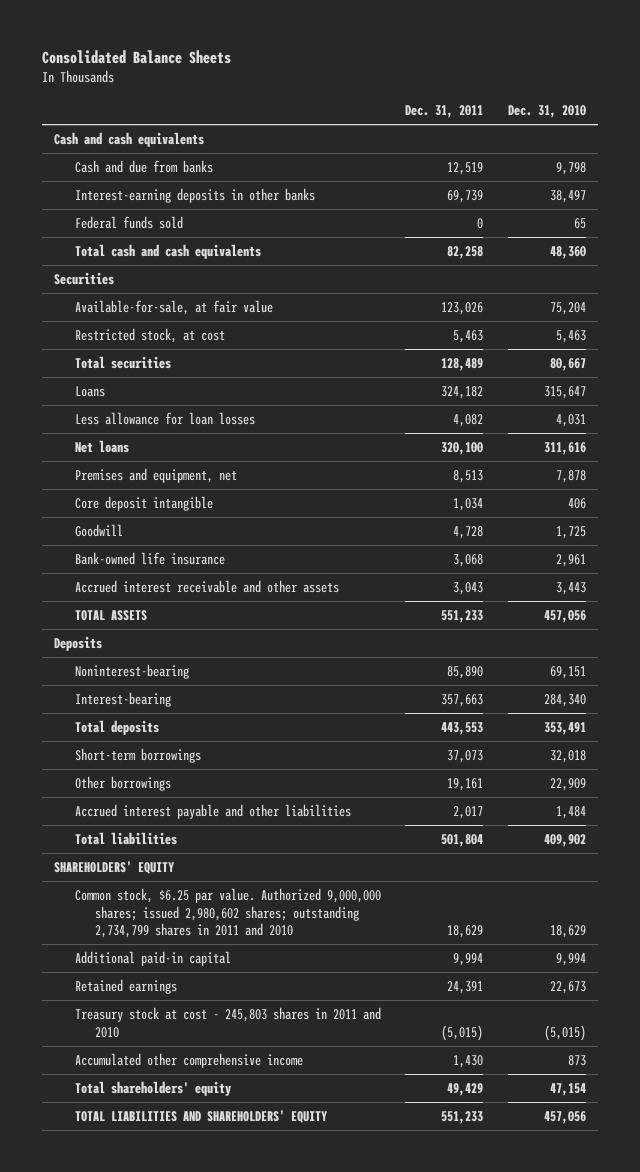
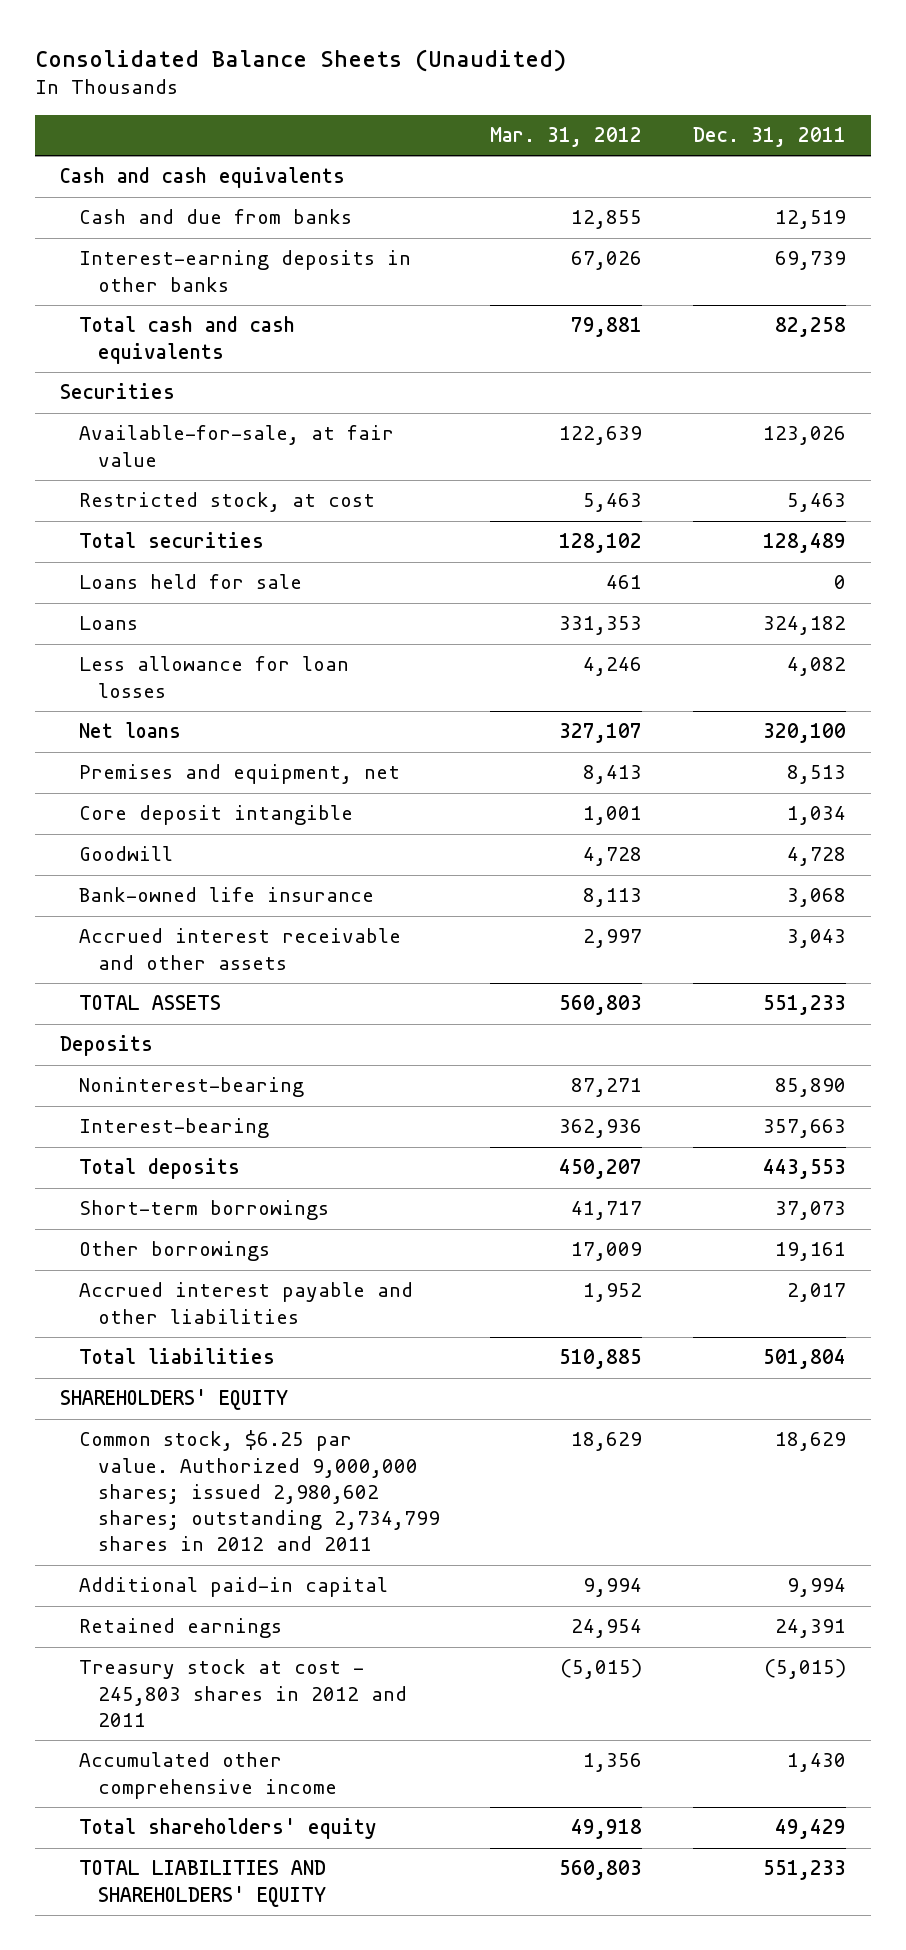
[41,50,231,65] Consolidated Balance Sheets -> [34,48,566,72] Consolidated Balance Sheets (Unaudited)
[507,105,586,119] Dec. 31, 2010 -> none
none -> [490,127,643,148] Mar. 31, 2012
[74,215,183,229] Federal funds sold -> none
none -> [79,574,303,590] Loans held for sale
[74,887,381,939] Common stock, $6.25 par value. Authorized 9,000,000 shares; issued 2,980,602 shares; outstanding 2,734,799 shares in 2011 and 2010 -> [79,1430,441,1552] Common stock, $6.25 par value. Authorized 9,000,000 shares; issued 2,980,602 shares; outstanding 2,734,799 shares in 2012 and 2011
[74,1006,381,1038] Treasury stock at cost - 245,803 shares in 2011 and 2010 -> [79,1659,408,1727] Treasury stock at cost - 245,803 shares in 2012 and 2011

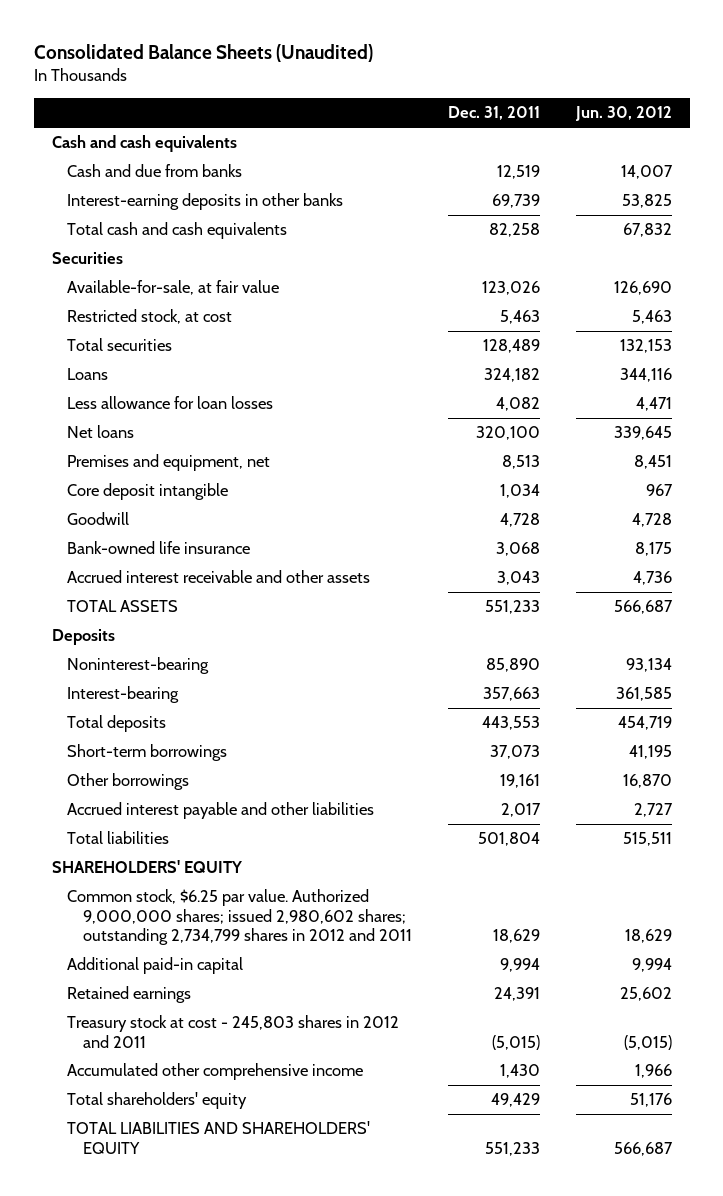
[490,127,643,148] Mar. 31, 2012 -> none
none -> [574,106,672,122] Jun. 30, 2012
[79,574,303,590] Loans held for sale -> none

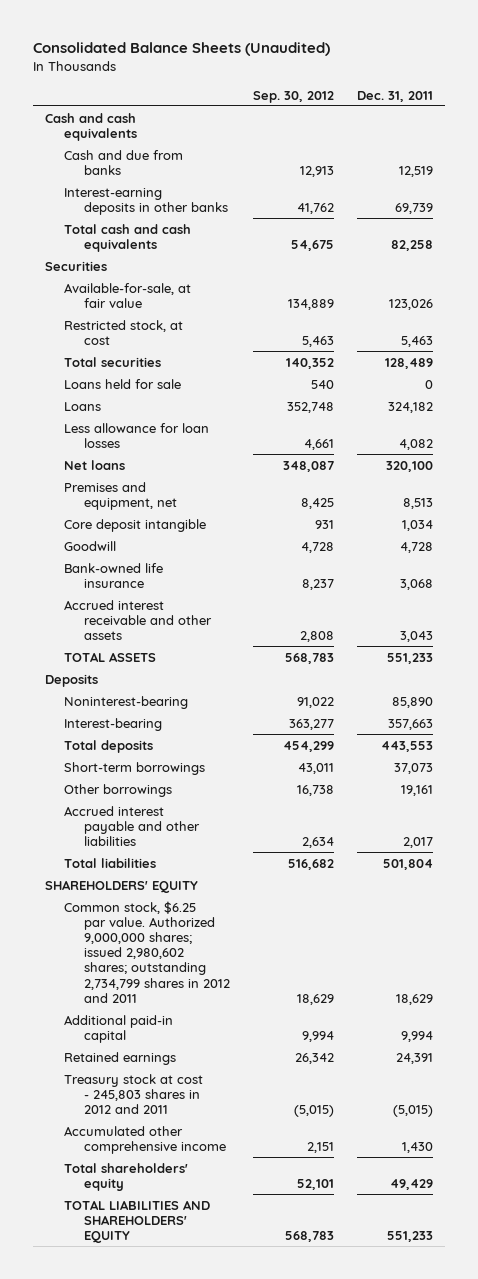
[574,106,672,122] Jun. 30, 2012 -> none
none -> [253,90,335,103] Sep. 30, 2012
none -> [64,378,182,389] Loans held for sale

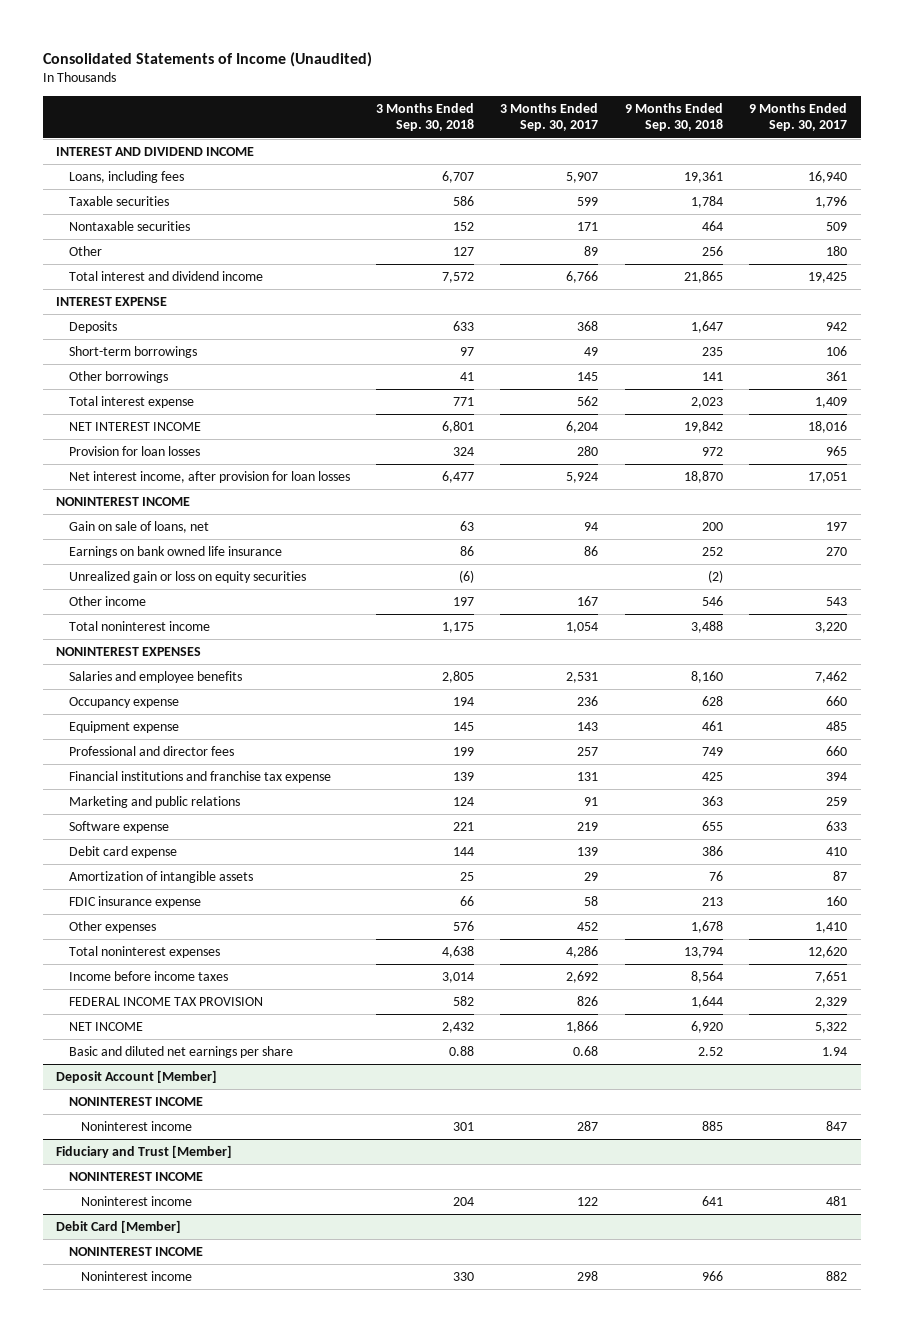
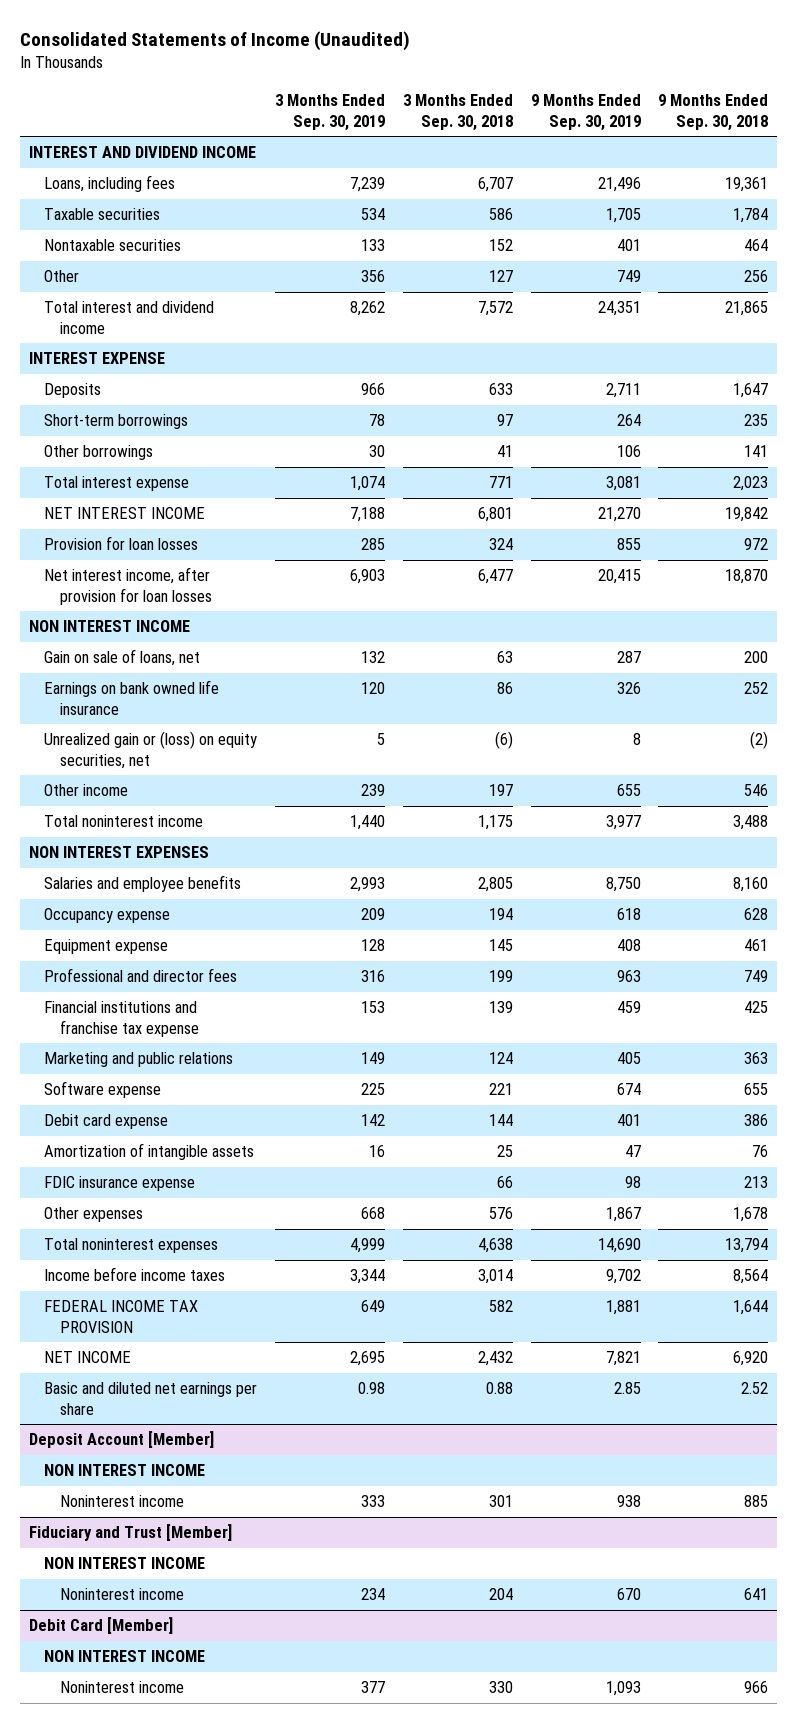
[500,103,599,132] 3 Months Ended Sep. 30, 2017 -> none
[749,103,848,132] 9 Months Ended Sep. 30, 2017 -> none
none -> [275,94,386,131] 3 Months Ended Sep. 30, 2019
none -> [530,94,641,131] 9 Months Ended Sep. 30, 2019
[55,497,190,507] NONINTEREST INCOME -> [28,620,190,633] NON INTEREST INCOME
[68,571,306,584] Unrealized gain or loss on equity securities -> [44,731,258,769] Unrealized gain or (loss) on equity securities, net
[55,647,201,657] NONINTEREST EXPENSES -> [28,846,209,859] NON INTEREST EXPENSES
[68,1097,203,1107] NONINTEREST INCOME -> [44,1464,206,1477] NON INTEREST INCOME
[68,1172,203,1182] NONINTEREST INCOME -> [44,1557,206,1570] NON INTEREST INCOME
[68,1247,203,1257] NONINTEREST INCOME -> [44,1650,206,1663] NON INTEREST INCOME

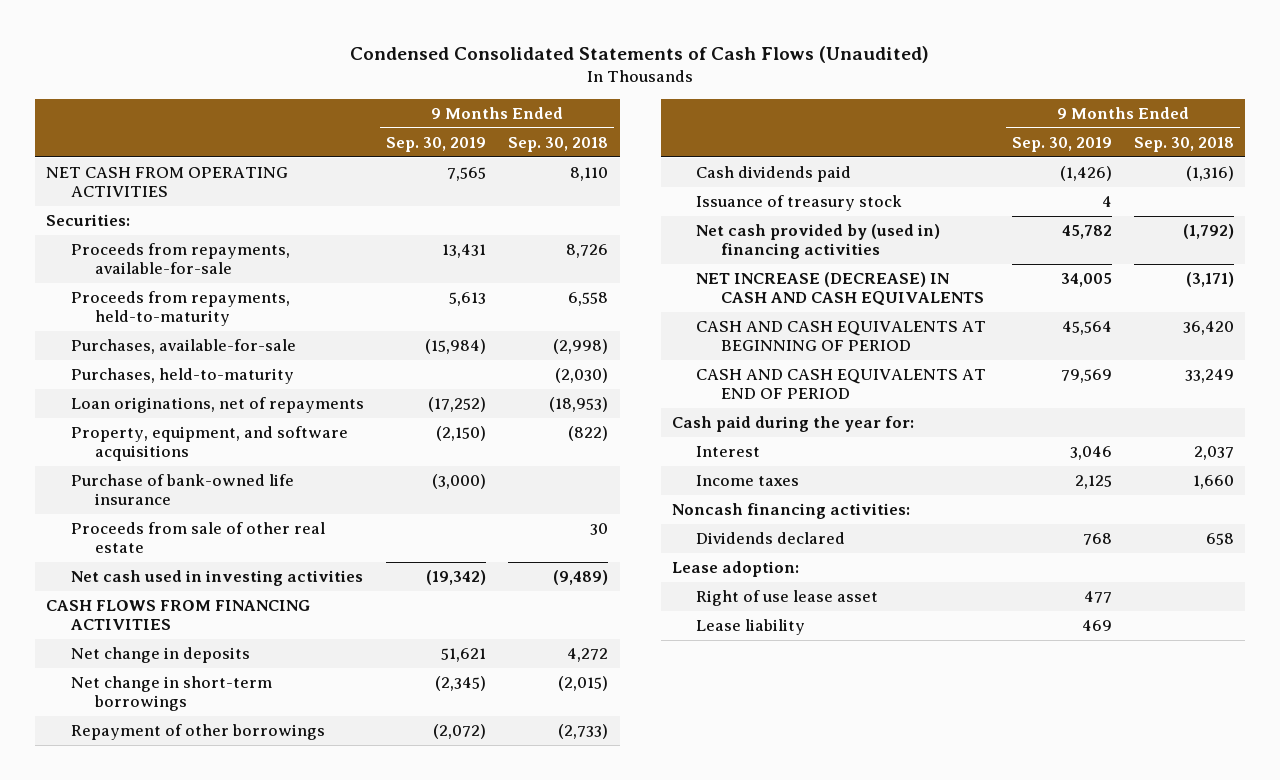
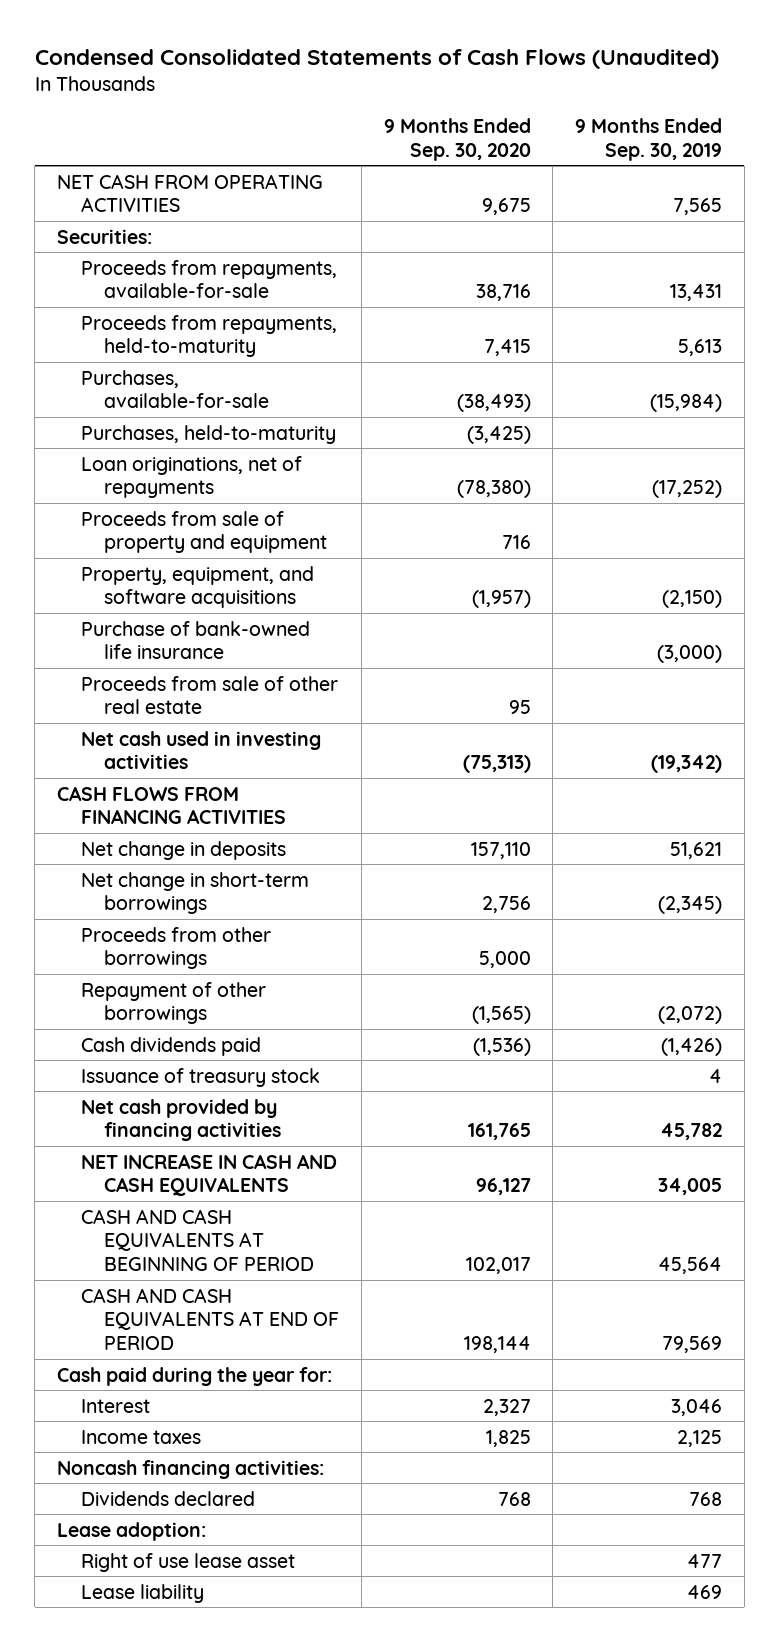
[508,136,609,152] Sep. 30, 2018 -> none
none -> [383,117,531,161] 9 Months Ended Sep. 30, 2020
none -> [80,510,328,554] Proceeds from sale of property and equipment
none -> [80,926,271,970] Proceeds from other borrowings
[696,224,941,260] Net cash provided by (used in) financing activities -> [80,1098,282,1142] Net cash provided by financing activities
[696,272,985,307] NET INCREASE (DECREASE) IN CASH AND CASH EQUIVALENTS -> [80,1153,337,1197] NET INCREASE IN CASH AND CASH EQUIVALENTS

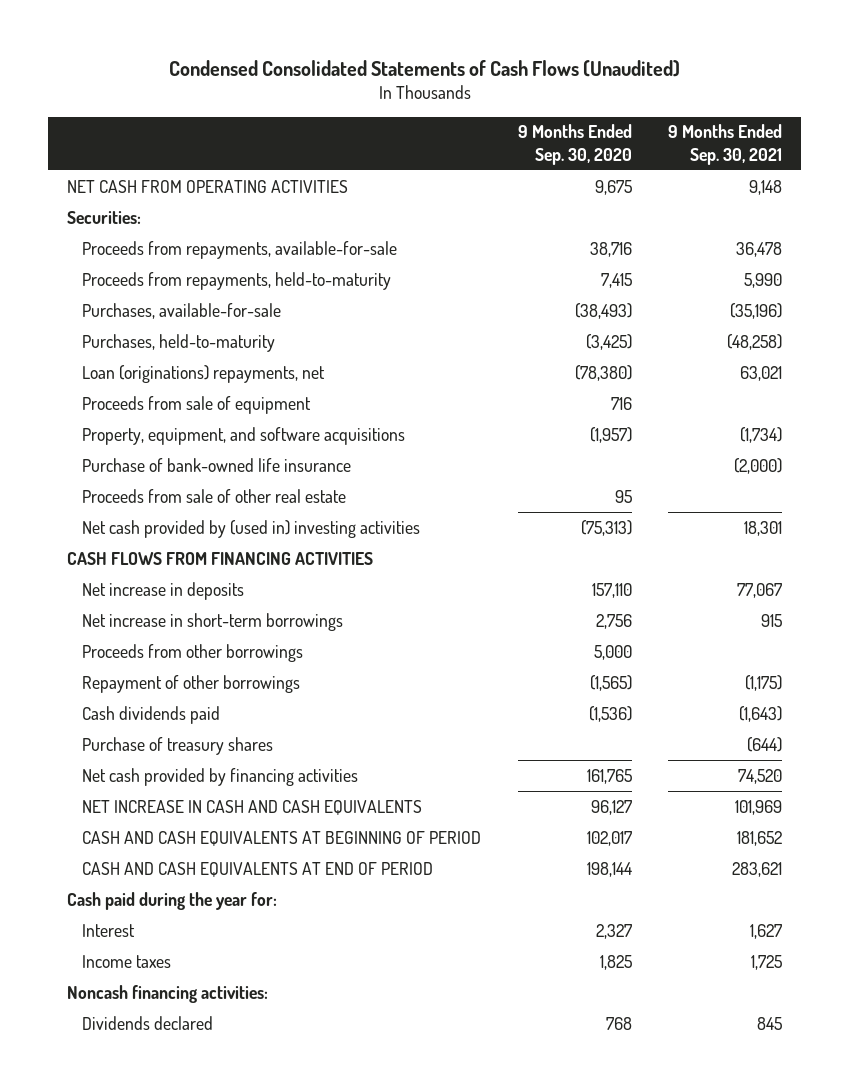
[575,117,723,161] 9 Months Ended Sep. 30, 2019 -> none
none -> [668,124,783,165] 9 Months Ended Sep. 30, 2021
[80,455,302,499] Loan originations, net of repayments -> [82,364,326,383] Loan (originations) repayments, net
[80,510,328,554] Proceeds from sale of property and equipment -> [82,395,312,414] Proceeds from sale of equipment
[80,730,321,770] Net cash used in investing activities -> [82,519,421,538] Net cash provided by (used in) investing activities
[80,840,286,860] Net change in deposits -> [82,581,245,600] Net increase in deposits
[80,871,309,915] Net change in short-term borrowings -> [82,612,344,631] Net increase in short-term borrowings
[80,1067,320,1087] Issuance of treasury stock -> none
none -> [82,736,274,755] Purchase of treasury shares
[56,1521,206,1541] Lease adoption: -> none
[80,1552,295,1572] Right of use lease asset -> none
[80,1583,204,1603] Lease liability -> none

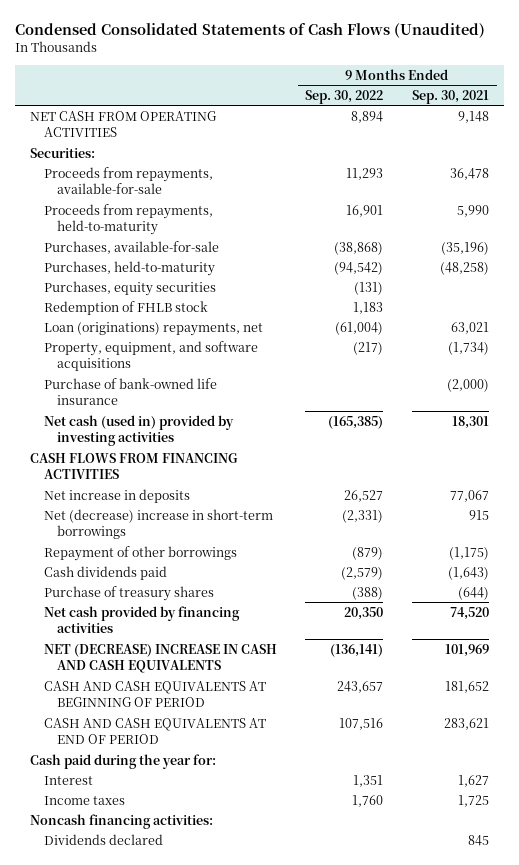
[517,124,632,165] 9 Months Ended Sep. 30, 2020 -> none
none -> [305,89,384,104] Sep. 30, 2022
none -> [43,280,216,296] Purchases, equity securities
none -> [43,300,208,315] Redemption of FHLB stock
[82,395,312,414] Proceeds from sale of equipment -> none
[82,488,347,503] Proceeds from sale of other real estate -> none
[82,519,421,538] Net cash provided by (used in) investing activities -> [43,414,234,447] Net cash (used in) provided by investing activities
[82,643,304,662] Proceeds from other borrowings -> none
[82,612,344,631] Net increase in short-term borrowings -> [43,508,273,540] Net (decrease) increase in short-term borrowings
[82,799,423,815] NET INCREASE IN CASH AND CASH EQUIVALENTS -> [43,643,277,674] NET (DECREASE) INCREASE IN CASH AND CASH EQUIVALENTS

